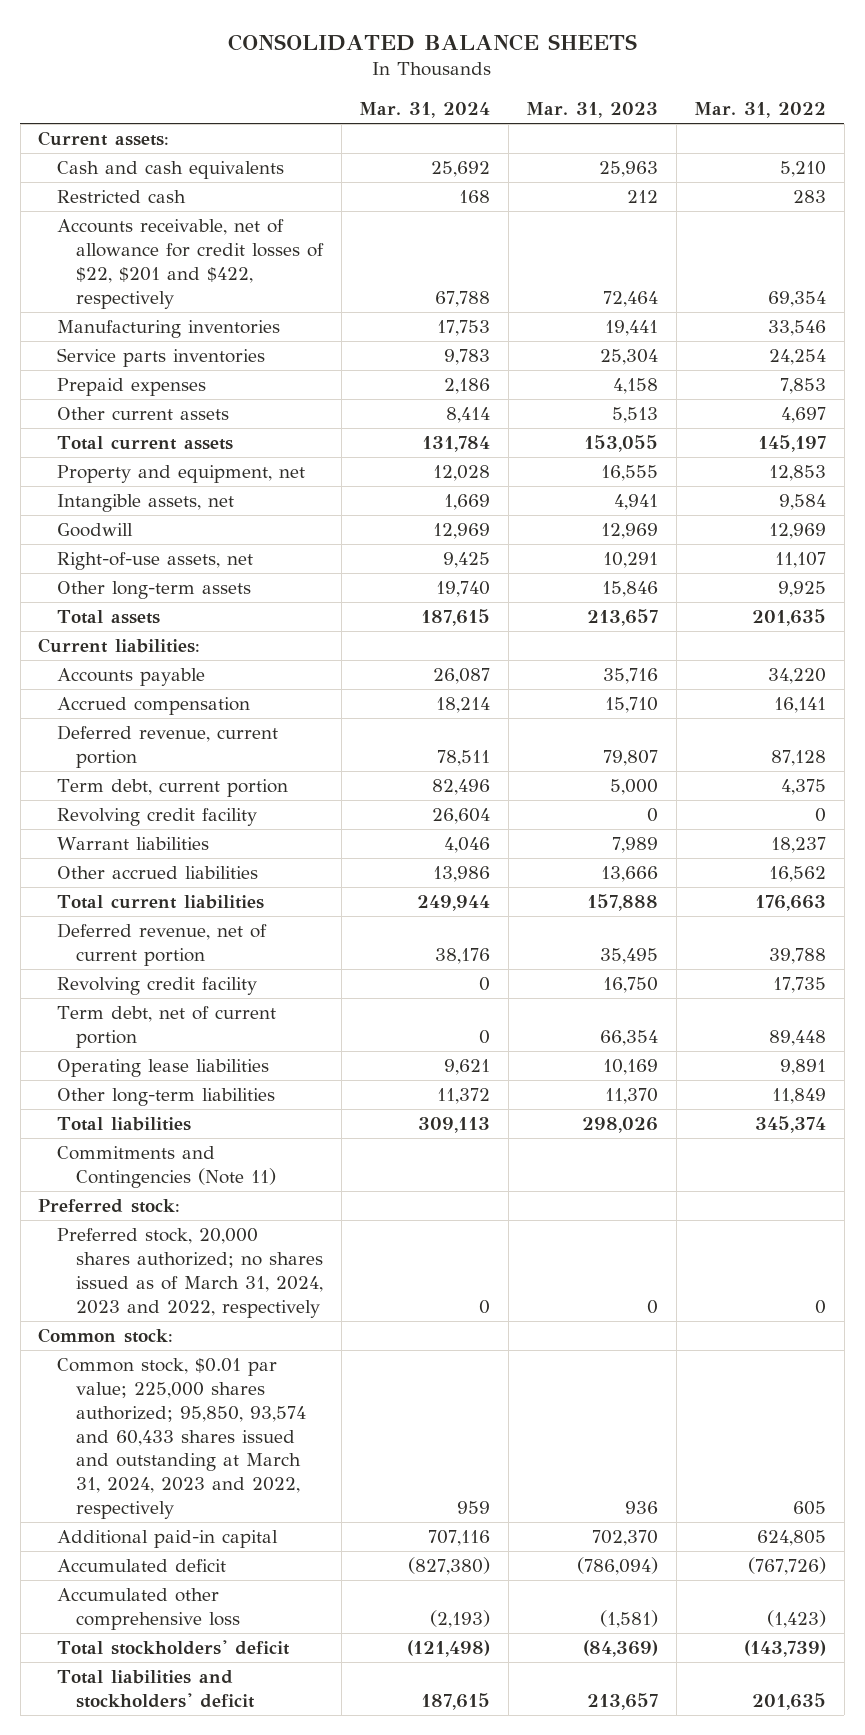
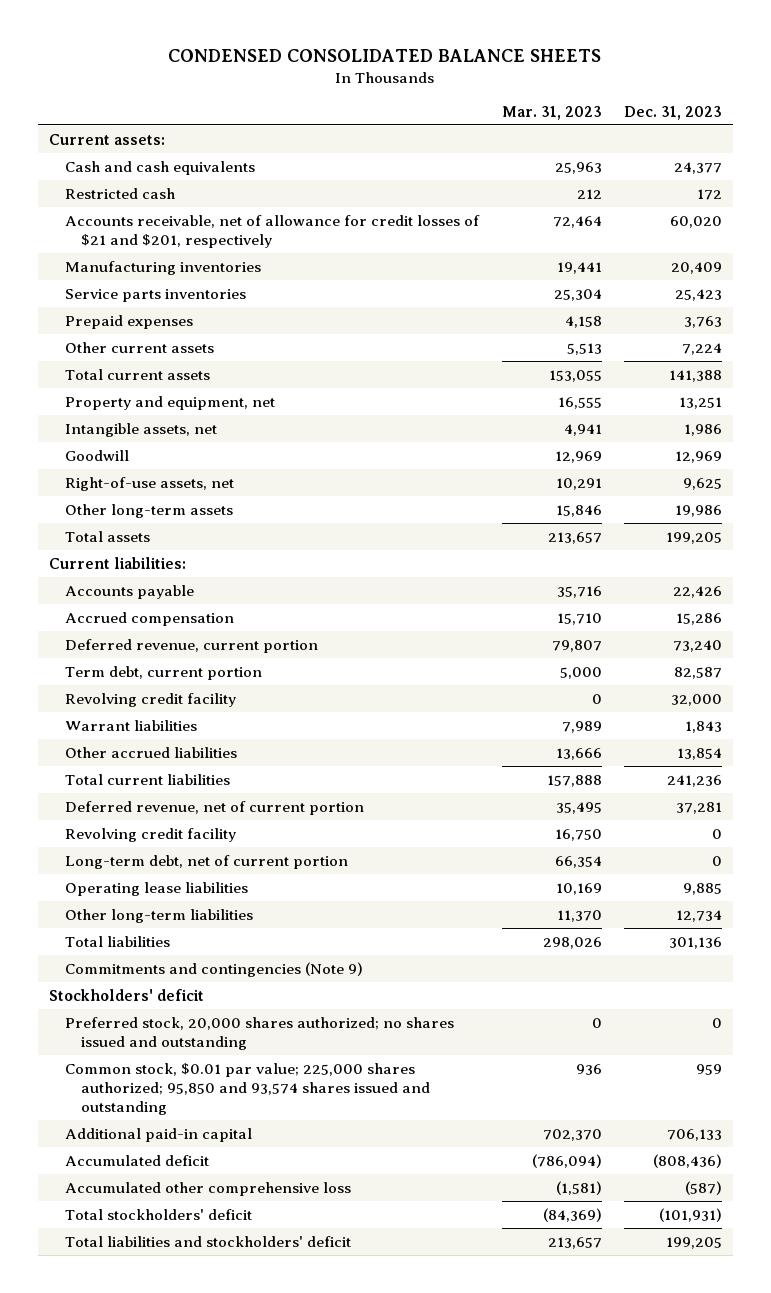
[228,33,638,51] CONSOLIDATED BALANCE SHEETS -> [168,48,602,62] CONDENSED CONSOLIDATED BALANCE SHEETS
[359,102,491,119] Mar. 31, 2024 -> none
[694,102,827,119] Mar. 31, 2022 -> none
none -> [624,105,723,120] Dec. 31, 2023
[57,219,325,309] Accounts receivable, net of allowance for credit losses of $22, $201 and $422, respectively -> [65,214,481,248] Accounts receivable, net of allowance for credit losses of $21 and $201, respectively
[57,1006,277,1048] Term debt, net of current portion -> [65,854,349,869] Long-term debt, net of current portion
[38,1199,181,1214] Preferred stock: -> none
[38,1328,174,1344] Common stock: -> none
[57,1146,277,1188] Commitments and Contingencies (Note 11) -> [65,961,364,977] Commitments and contingencies (Note 9)
none -> [48,988,204,1001] Stockholders' deficit
[57,1228,324,1318] Preferred stock, 20,000 shares authorized; no shares issued as of March 31, 2024, 2023 and 2022, respectively -> [65,1016,455,1050] Preferred stock, 20,000 shares authorized; no shares issued and outstanding
[57,1358,307,1520] Common stock, $0.01 par value; 225,000 shares authorized; 95,850, 93,574 and 60,433 shares issued and outstanding at March 31, 2024, 2023 and 2022, respectively -> [65,1062,431,1115] Common stock, $0.01 par value; 225,000 shares authorized; 95,850 and 93,574 shares issued and outstanding

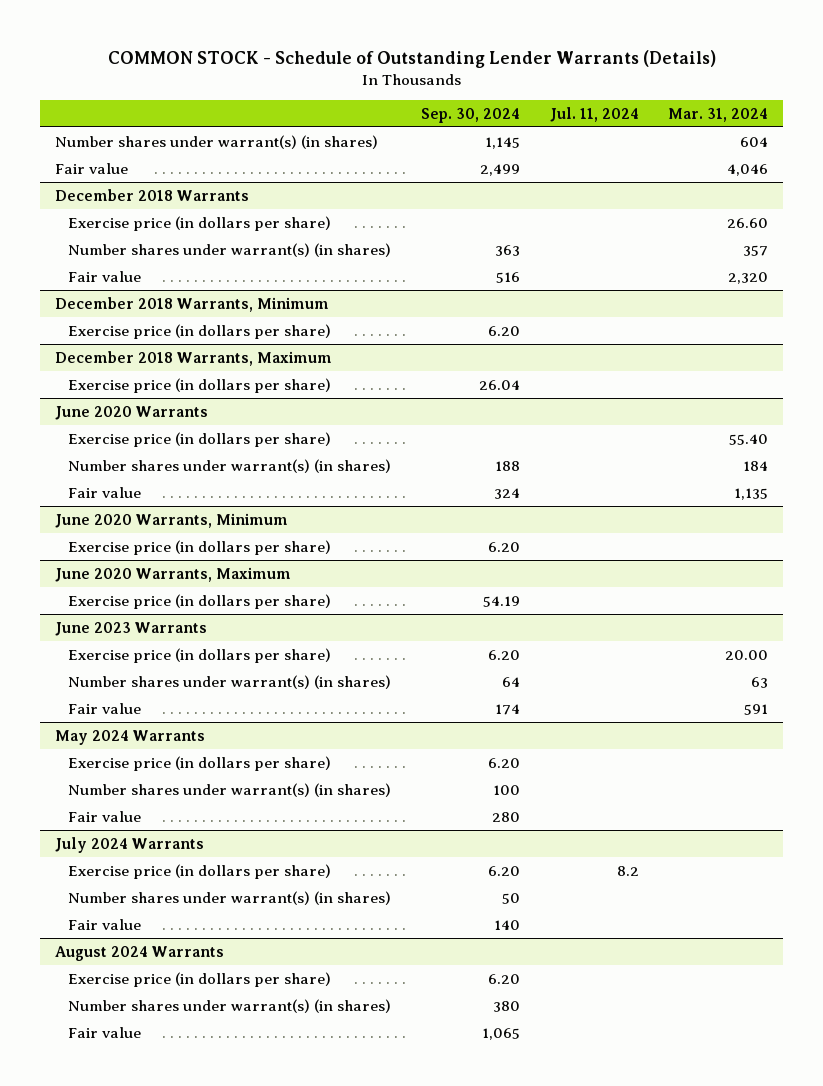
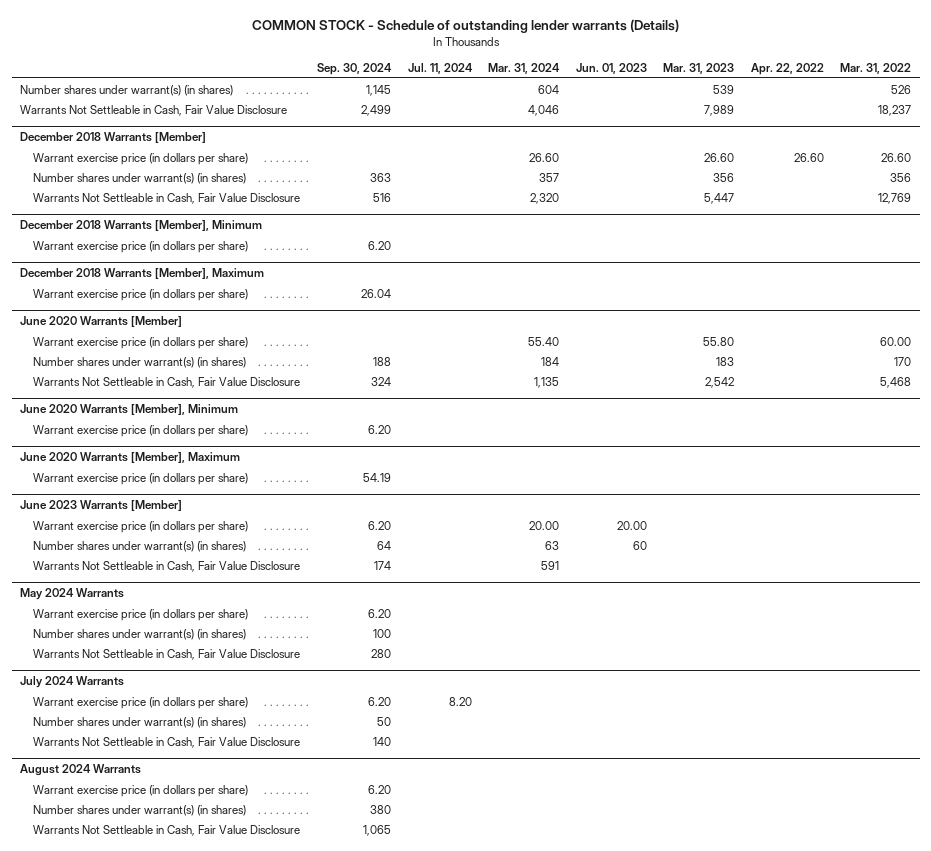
[107,49,716,68] COMMON STOCK - Schedule of Outstanding Lender Warrants (Details) -> [251,18,679,33] COMMON STOCK - Schedule of outstanding lender warrants (Details)
none -> [575,62,647,74] Jun. 01, 2023
none -> [663,62,735,74] Mar. 31, 2023
none -> [750,62,824,75] Apr. 22, 2022
none -> [840,62,912,74] Mar. 31, 2022
[54,162,128,174] Fair value -> [19,104,287,116] Warrants Not Settleable in Cash, Fair Value Disclosure
[54,188,249,201] December 2018 Warrants -> [19,131,206,143] December 2018 Warrants [Member]
[68,215,332,231] Exercise price (in dollars per share) -> [33,152,249,165] Warrant exercise price (in dollars per share)
[68,270,142,282] Fair value -> [33,192,301,204] Warrants Not Settleable in Cash, Fair Value Disclosure
[54,296,329,312] December 2018 Warrants, Minimum -> [19,219,262,231] December 2018 Warrants [Member], Minimum
[68,323,332,339] Exercise price (in dollars per share) -> [33,240,249,253] Warrant exercise price (in dollars per share)
[54,350,332,366] December 2018 Warrants, Maximum -> [19,267,264,279] December 2018 Warrants [Member], Maximum
[68,377,332,393] Exercise price (in dollars per share) -> [33,288,249,301] Warrant exercise price (in dollars per share)
[54,405,208,420] June 2020 Warrants -> [19,315,182,327] June 2020 Warrants [Member]
[68,431,332,447] Exercise price (in dollars per share) -> [33,336,249,349] Warrant exercise price (in dollars per share)
[68,486,142,498] Fair value -> [33,376,301,388] Warrants Not Settleable in Cash, Fair Value Disclosure
[54,512,288,528] June 2020 Warrants, Minimum -> [19,403,238,415] June 2020 Warrants [Member], Minimum
[68,539,332,555] Exercise price (in dollars per share) -> [33,424,249,437] Warrant exercise price (in dollars per share)
[54,566,291,582] June 2020 Warrants, Maximum -> [19,451,240,463] June 2020 Warrants [Member], Maximum
[68,593,332,609] Exercise price (in dollars per share) -> [33,472,249,485] Warrant exercise price (in dollars per share)
[54,621,207,636] June 2023 Warrants -> [19,499,182,511] June 2023 Warrants [Member]
[68,647,332,663] Exercise price (in dollars per share) -> [33,520,249,533] Warrant exercise price (in dollars per share)
[68,702,142,714] Fair value -> [33,560,301,572] Warrants Not Settleable in Cash, Fair Value Disclosure
[68,755,332,771] Exercise price (in dollars per share) -> [33,608,249,621] Warrant exercise price (in dollars per share)
[68,810,142,822] Fair value -> [33,648,301,660] Warrants Not Settleable in Cash, Fair Value Disclosure
[68,863,332,879] Exercise price (in dollars per share) -> [33,696,249,709] Warrant exercise price (in dollars per share)
[616,865,639,876] 8.2 -> [448,696,472,706] 8.20
[68,918,142,930] Fair value -> [33,736,301,748] Warrants Not Settleable in Cash, Fair Value Disclosure
[68,971,332,987] Exercise price (in dollars per share) -> [33,784,249,797] Warrant exercise price (in dollars per share)
[68,1026,142,1038] Fair value -> [33,824,301,836] Warrants Not Settleable in Cash, Fair Value Disclosure

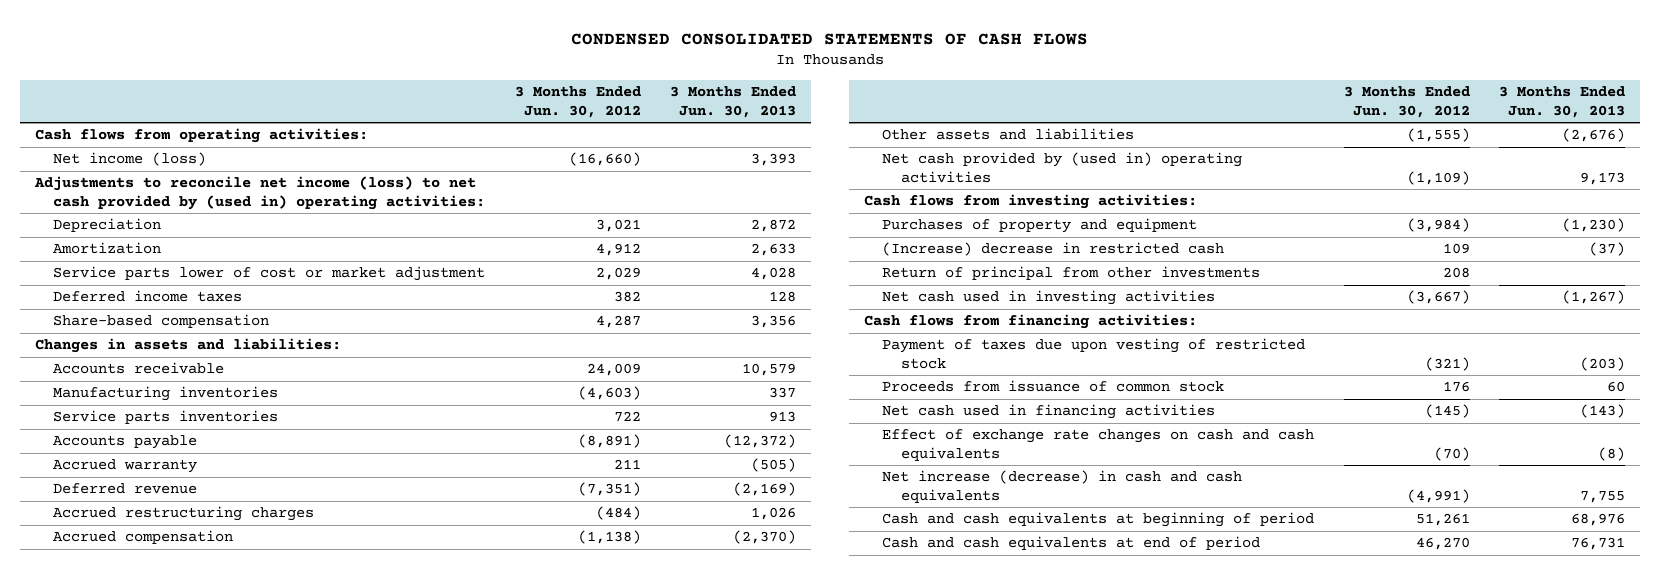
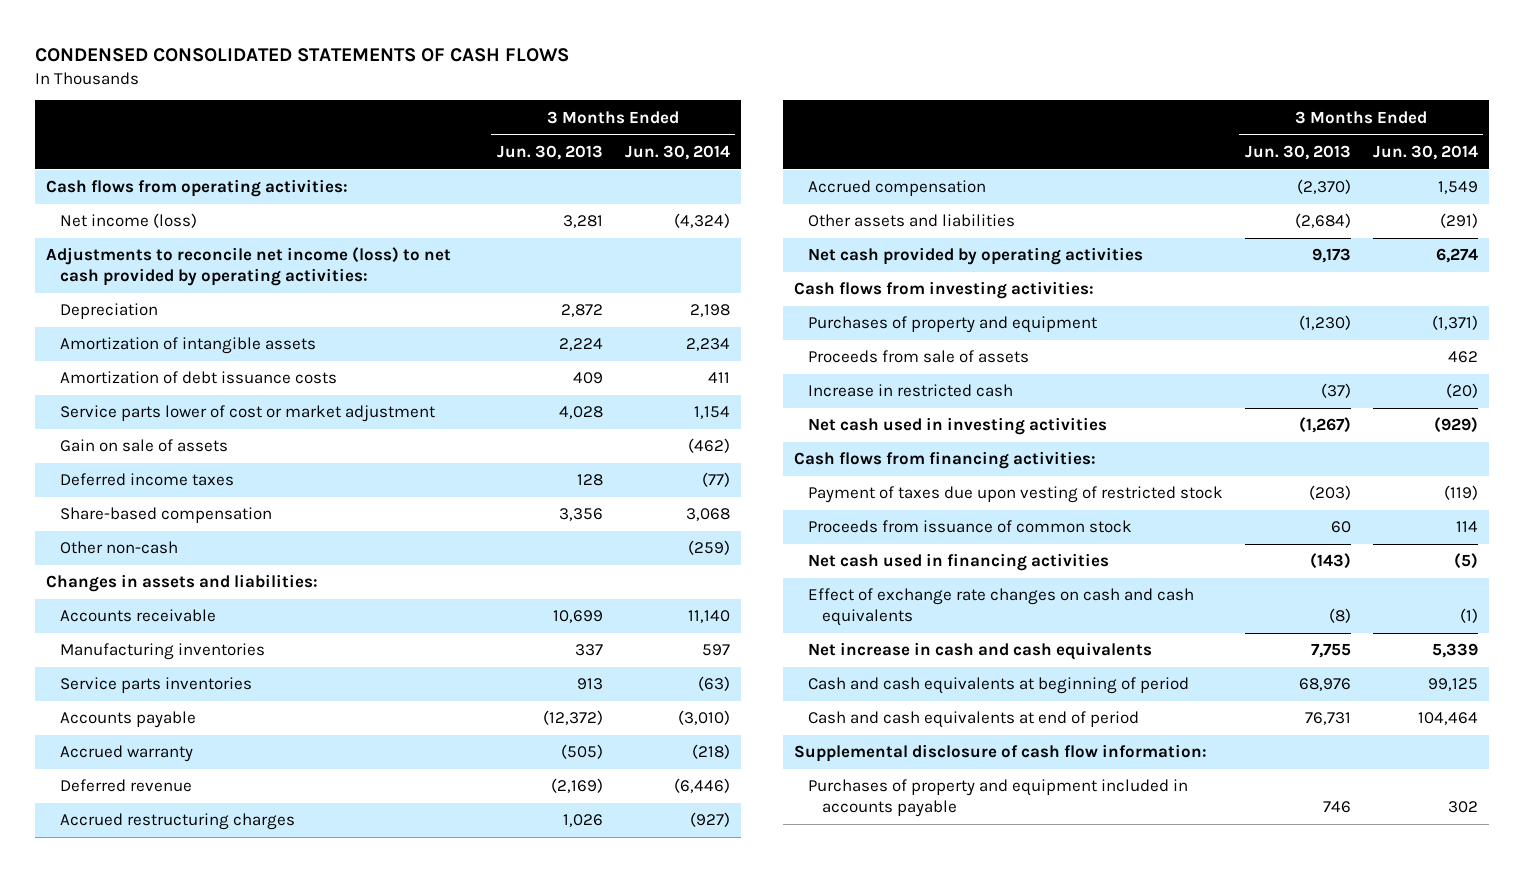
[514,86,641,118] 3 Months Ended Jun. 30, 2012 -> none
none -> [624,145,730,161] Jun. 30, 2014
[750,153,796,167] 3,393 -> [562,215,603,229] 3,281
[33,176,486,210] Adjustments to reconcile net income (loss) to net cash provided by (used in) operating activities: -> [45,247,451,287] Adjustments to reconcile net income (loss) to net cash provided by operating activities:
[53,242,162,255] Amortization -> none
none -> [59,337,316,355] Amortization of intangible assets
none -> [59,371,337,385] Amortization of debt issuance costs
none -> [59,439,228,453] Gain on sale of assets
none -> [59,541,178,555] Other non-cash
[741,363,796,377] 10,579 -> [552,610,603,624] 10,699
[1562,128,1626,143] (2,676) -> [1294,213,1351,229] (2,684)
[882,152,1243,183] Net cash provided by (used in) operating activities -> [808,247,1144,266] Net cash provided by operating activities
[882,266,1261,281] Return of principal from other investments -> none
none -> [808,350,1030,364] Proceeds from sale of assets
[882,242,1225,257] (Increase) decrease in restricted cash -> [808,384,1014,398] Increase in restricted cash
[882,470,1243,503] Net increase (decrease) in cash and cash equivalents -> [808,642,1153,661] Net increase in cash and cash equivalents
none -> [793,744,1207,763] Supplemental disclosure of cash flow information:
none -> [808,779,1189,818] Purchases of property and equipment included in accounts payable

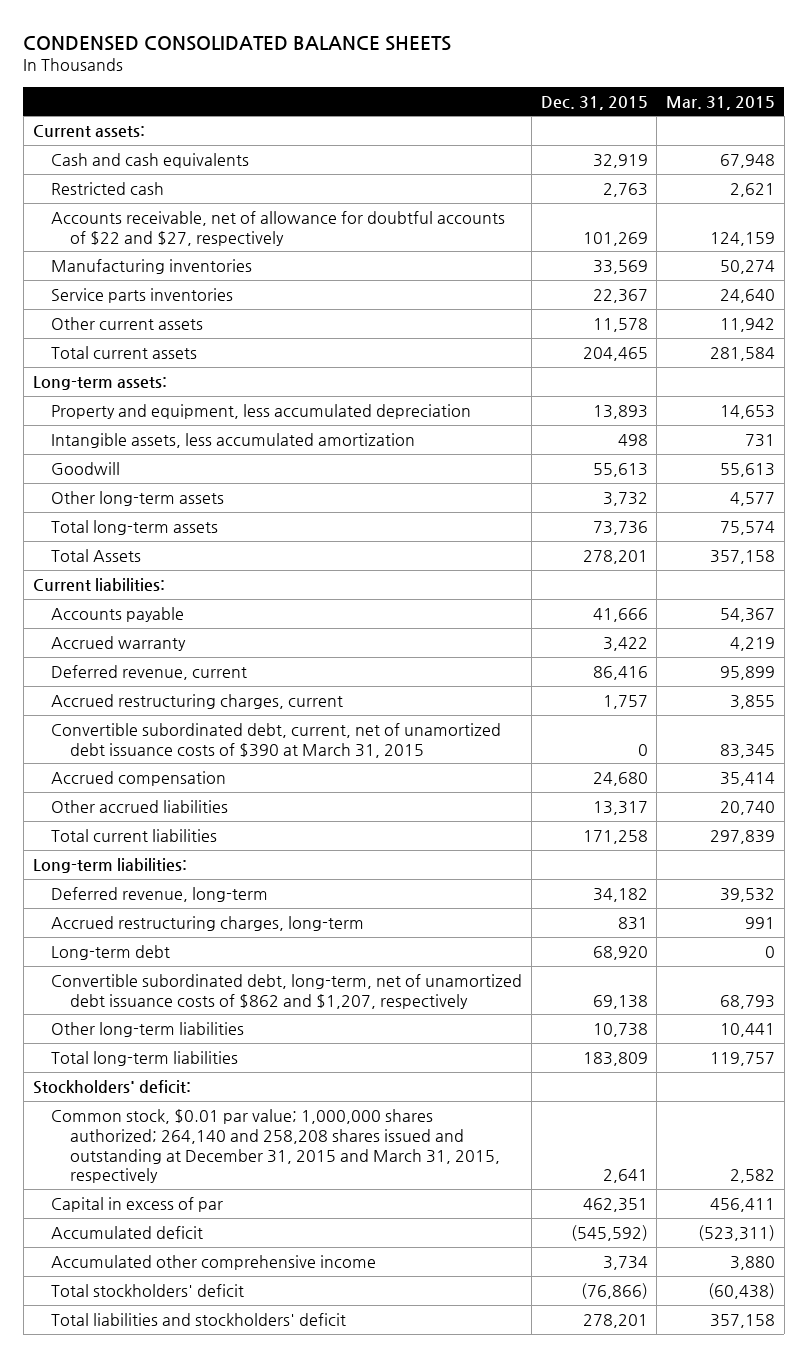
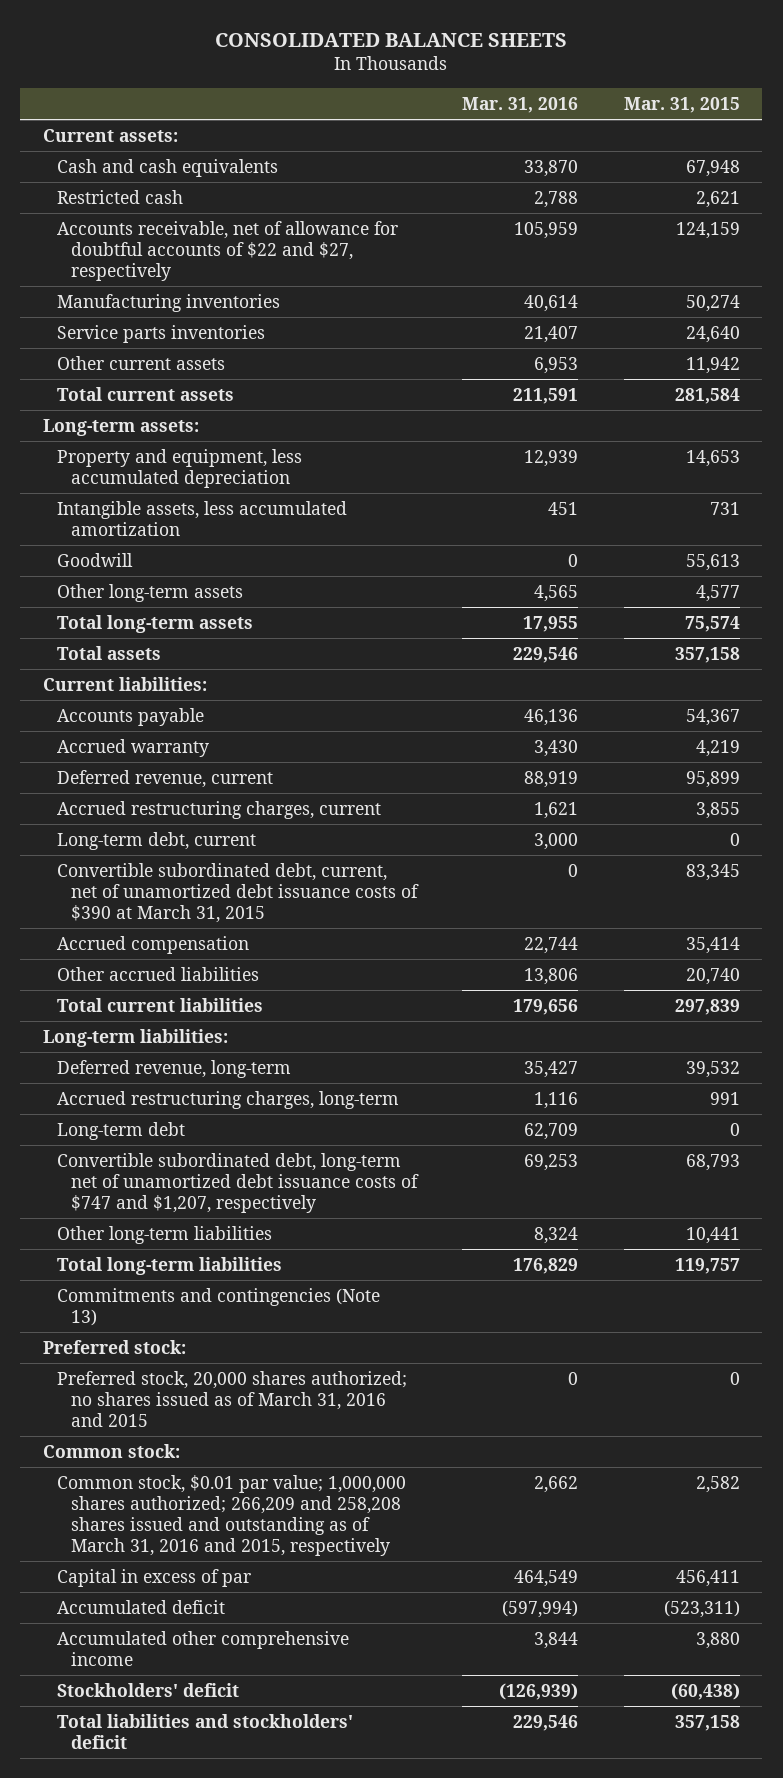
[23,35,452,51] CONDENSED CONSOLIDATED BALANCE SHEETS -> [215,33,568,48] CONSOLIDATED BALANCE SHEETS
[540,95,648,110] Dec. 31, 2015 -> none
none -> [462,96,579,113] Mar. 31, 2016
[51,548,142,562] Total Assets -> [56,645,161,660] Total assets
none -> [56,831,256,850] Long-term debt, current
[51,973,523,1009] Convertible subordinated debt, long-term, net of unamortized debt issuance costs of $862 and $1,207, respectively -> [56,1152,419,1213] Convertible subordinated debt, long-term net of unamortized debt issuance costs of $747 and $1,207, respectively
[32,1079,191,1094] Stockholders' deficit: -> none
none -> [56,1287,380,1326] Commitments and contingencies (Note 13)
none -> [42,1339,186,1354] Preferred stock:
none -> [56,1370,407,1427] Preferred stock, 20,000 shares authorized; no shares issued as of March 31, 2016 and 2015
none -> [42,1443,180,1458] Common stock:
[51,1108,500,1184] Common stock, $0.01 par value; 1,000,000 shares authorized; 264,140 and 258,208 shares issued and outstanding at December 31, 2015 and March 31, 2015, respectively -> [56,1474,406,1556] Common stock, $0.01 par value; 1,000,000 shares authorized; 266,209 and 258,208 shares issued and outstanding as of March 31, 2016 and 2015, respectively
[51,1283,245,1297] Total stockholders' deficit -> [56,1682,239,1697] Stockholders' deficit

